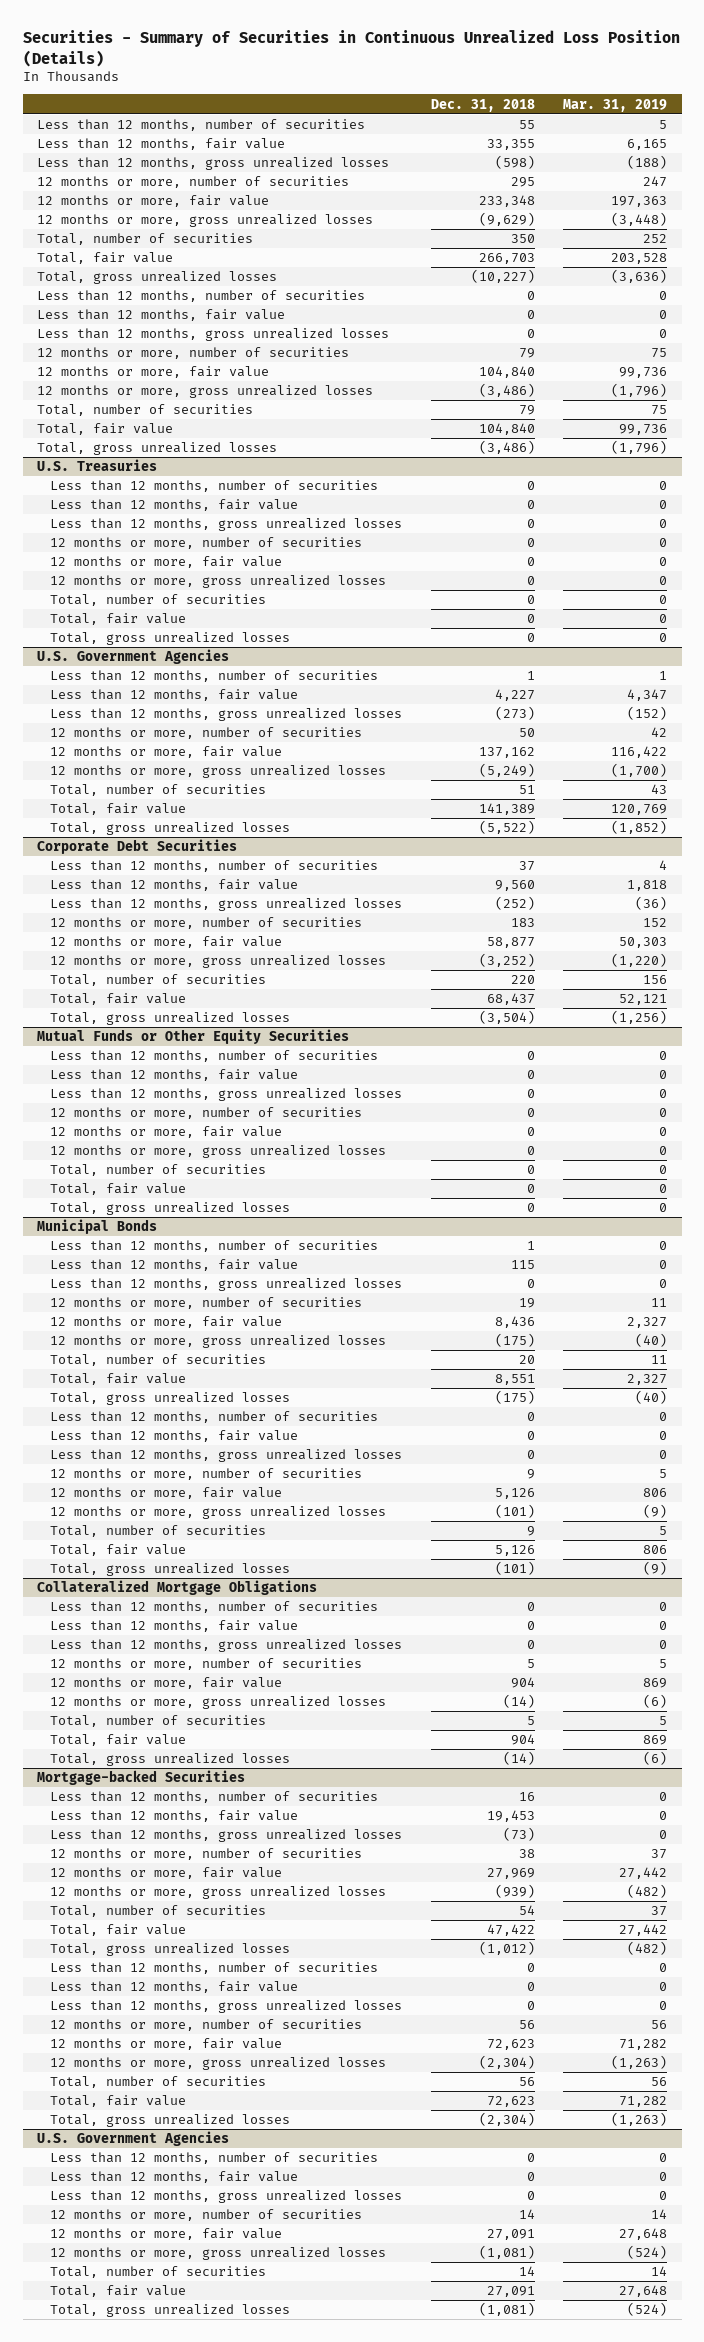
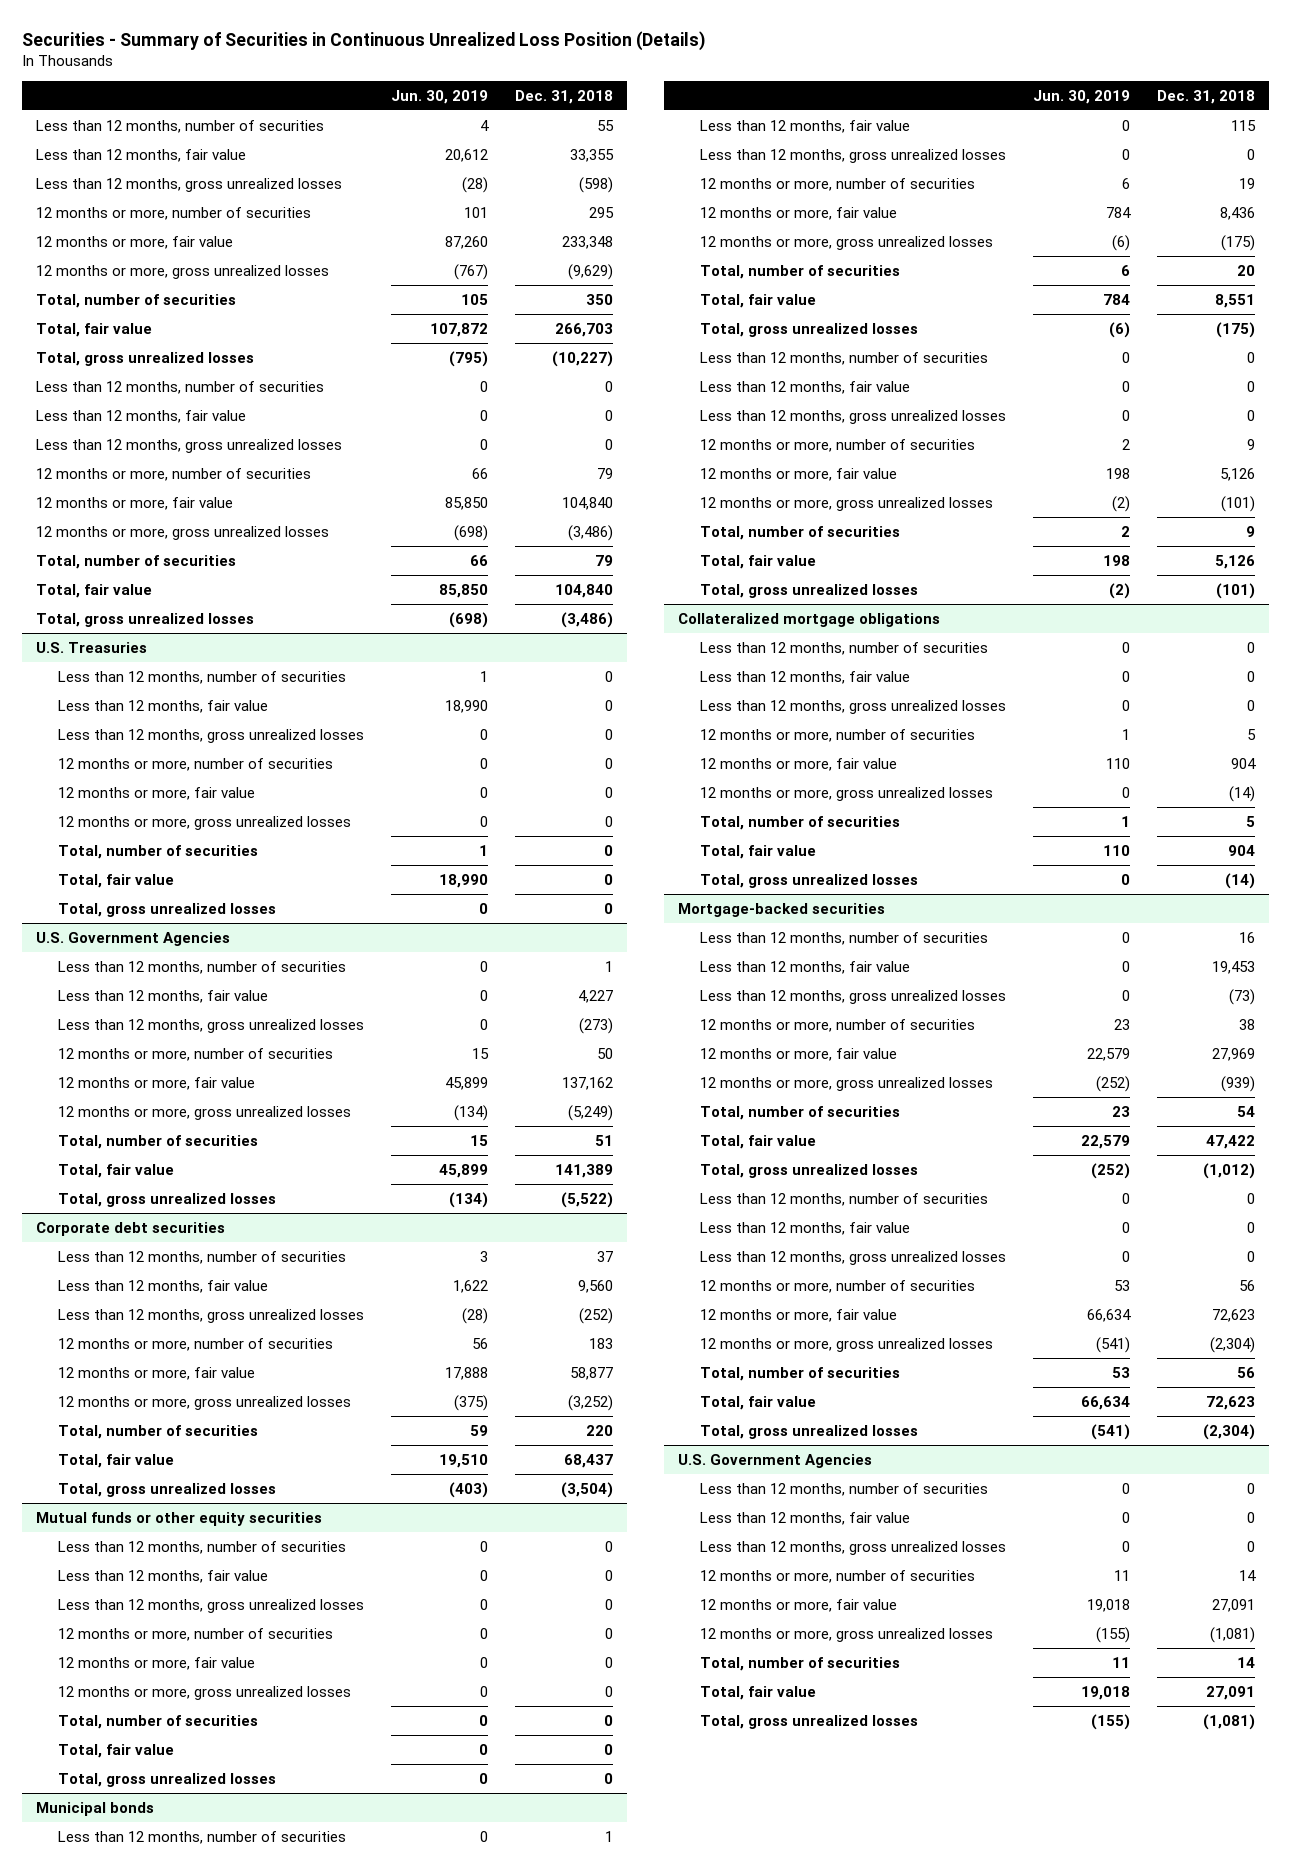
[563,98,668,112] Mar. 31, 2019 -> none
none -> [391,89,489,104] Jun. 30, 2019
[36,839,237,855] Corporate Debt Securities -> [35,1221,225,1236] Corporate debt securities
[36,1029,349,1045] Mutual Funds or Other Equity Securities -> [35,1511,322,1526] Mutual funds or other equity securities
[36,1219,157,1235] Municipal Bonds -> [35,1801,154,1816] Municipal bonds
[36,1580,317,1596] Collateralized Mortgage Obligations -> [677,612,940,627] Collateralized mortgage obligations
[36,1770,245,1786] Mortgage-backed Securities -> [677,902,885,917] Mortgage-backed securities

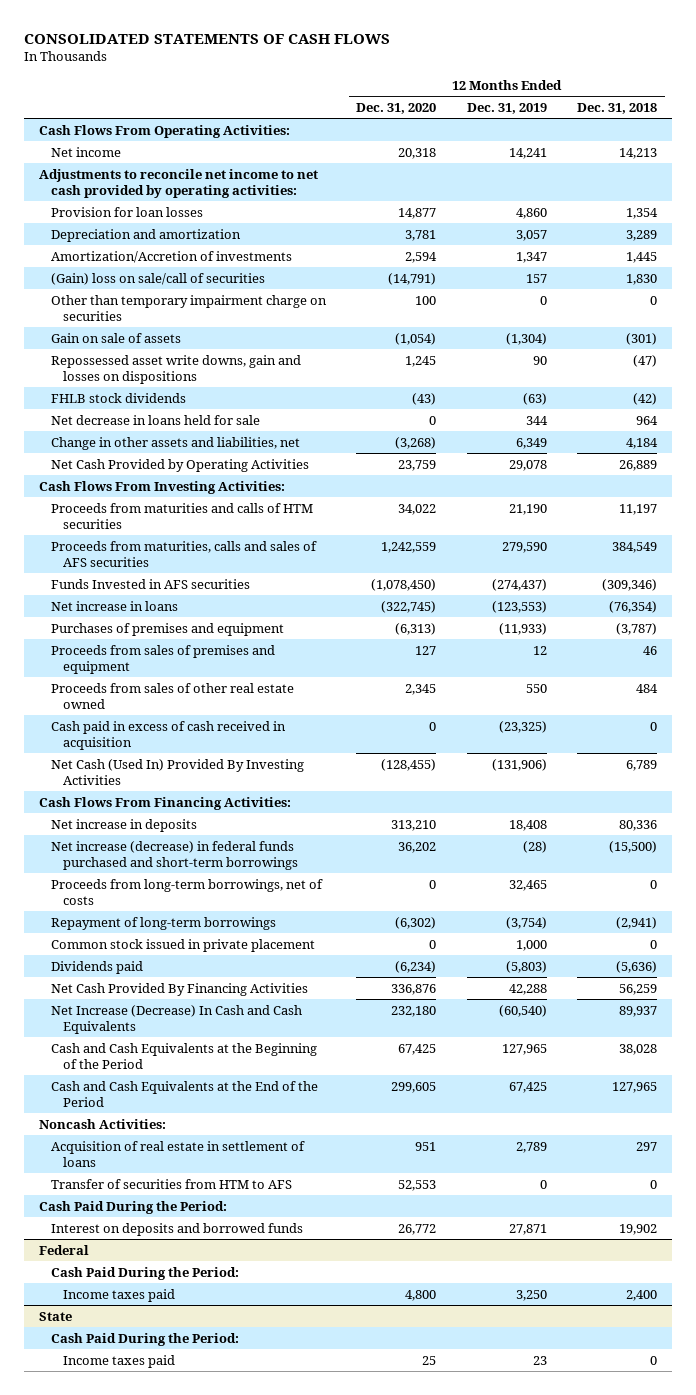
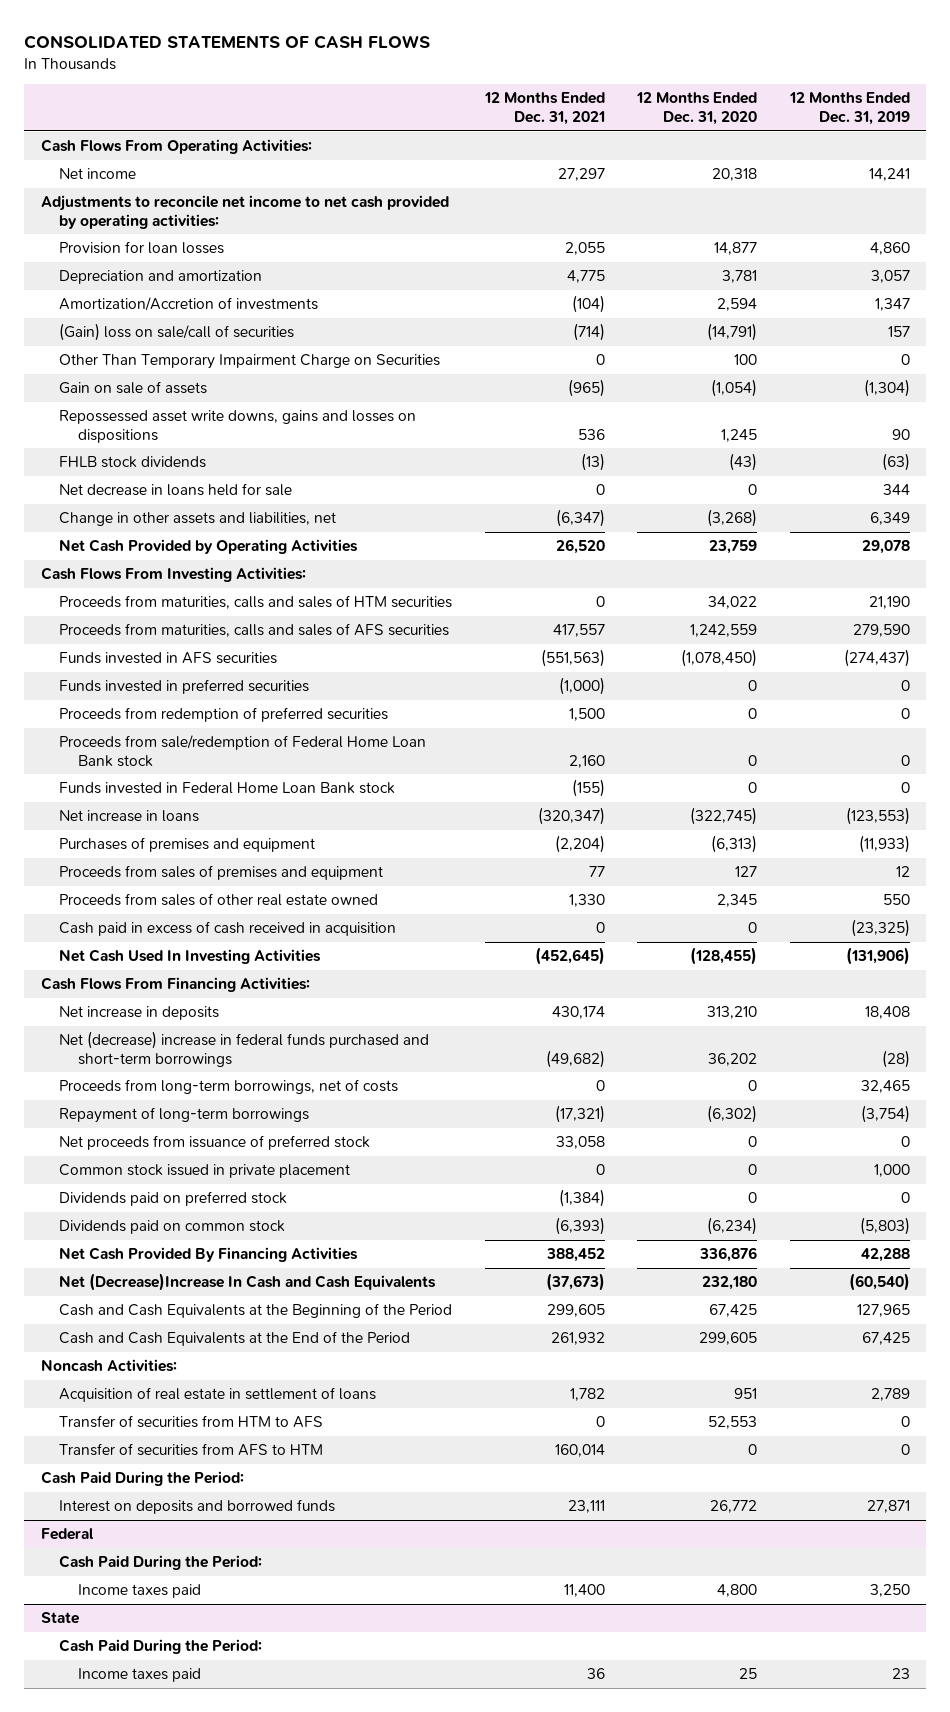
[577,102,658,114] Dec. 31, 2018 -> none
none -> [483,92,605,125] 12 Months Ended Dec. 31, 2021
[51,294,328,321] Other than temporary impairment charge on securities -> [59,354,441,370] Other Than Temporary Impairment Charge on Securities
[51,354,302,384] Repossessed asset write downs, gain and losses on dispositions -> [59,410,417,443] Repossessed asset write downs, gains and losses on dispositions
[51,502,314,529] Proceeds from maturities and calls of HTM securities -> [59,595,453,610] Proceeds from maturities, calls and sales of HTM securities
[51,578,251,589] Funds Invested in AFS securities -> [59,652,278,665] Funds invested in AFS securities
none -> [59,679,310,695] Funds invested in preferred securities
none -> [59,707,389,723] Proceeds from redemption of preferred securities
none -> [59,735,427,767] Proceeds from sale/redemption of Federal Home Loan Bank stock
none -> [59,782,396,795] Funds invested in Federal Home Loan Bank stock
[51,758,305,785] Net Cash (Used In) Provided By Investing Activities -> [59,949,322,965] Net Cash Used In Investing Activities
[51,840,299,870] Net increase (decrease) in federal funds purchased and short-term borrowings -> [59,1031,430,1067] Net (decrease) increase in federal funds purchased and short-term borrowings
none -> [59,1135,371,1151] Net proceeds from issuance of preferred stock
none -> [59,1191,288,1207] Dividends paid on preferred stock
[51,960,144,974] Dividends paid -> [59,1220,286,1235] Dividends paid on common stock
[51,1004,303,1034] Net Increase (Decrease) In Cash and Cash Equivalents -> [59,1273,437,1292] Net (Decrease)Increase In Cash and Cash Equivalents
none -> [59,1443,324,1457] Transfer of securities from AFS to HTM

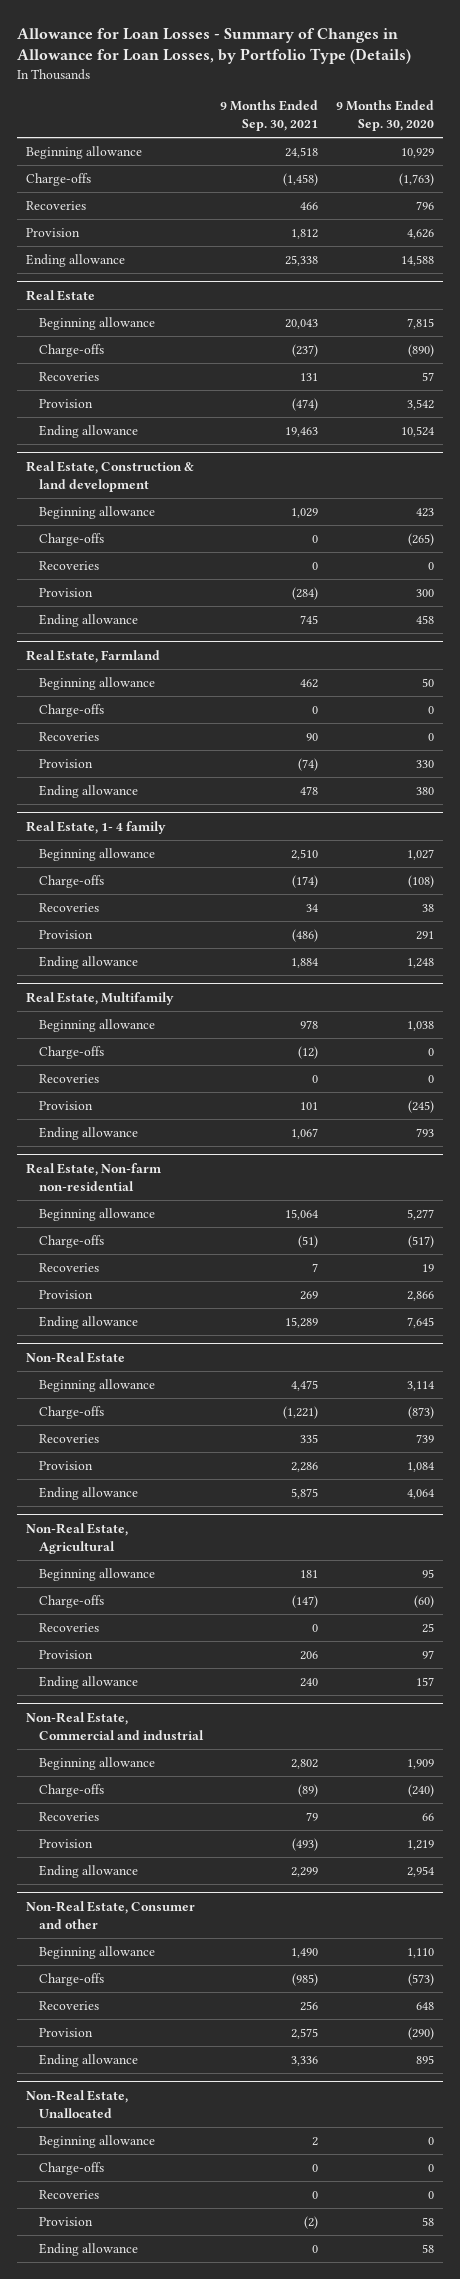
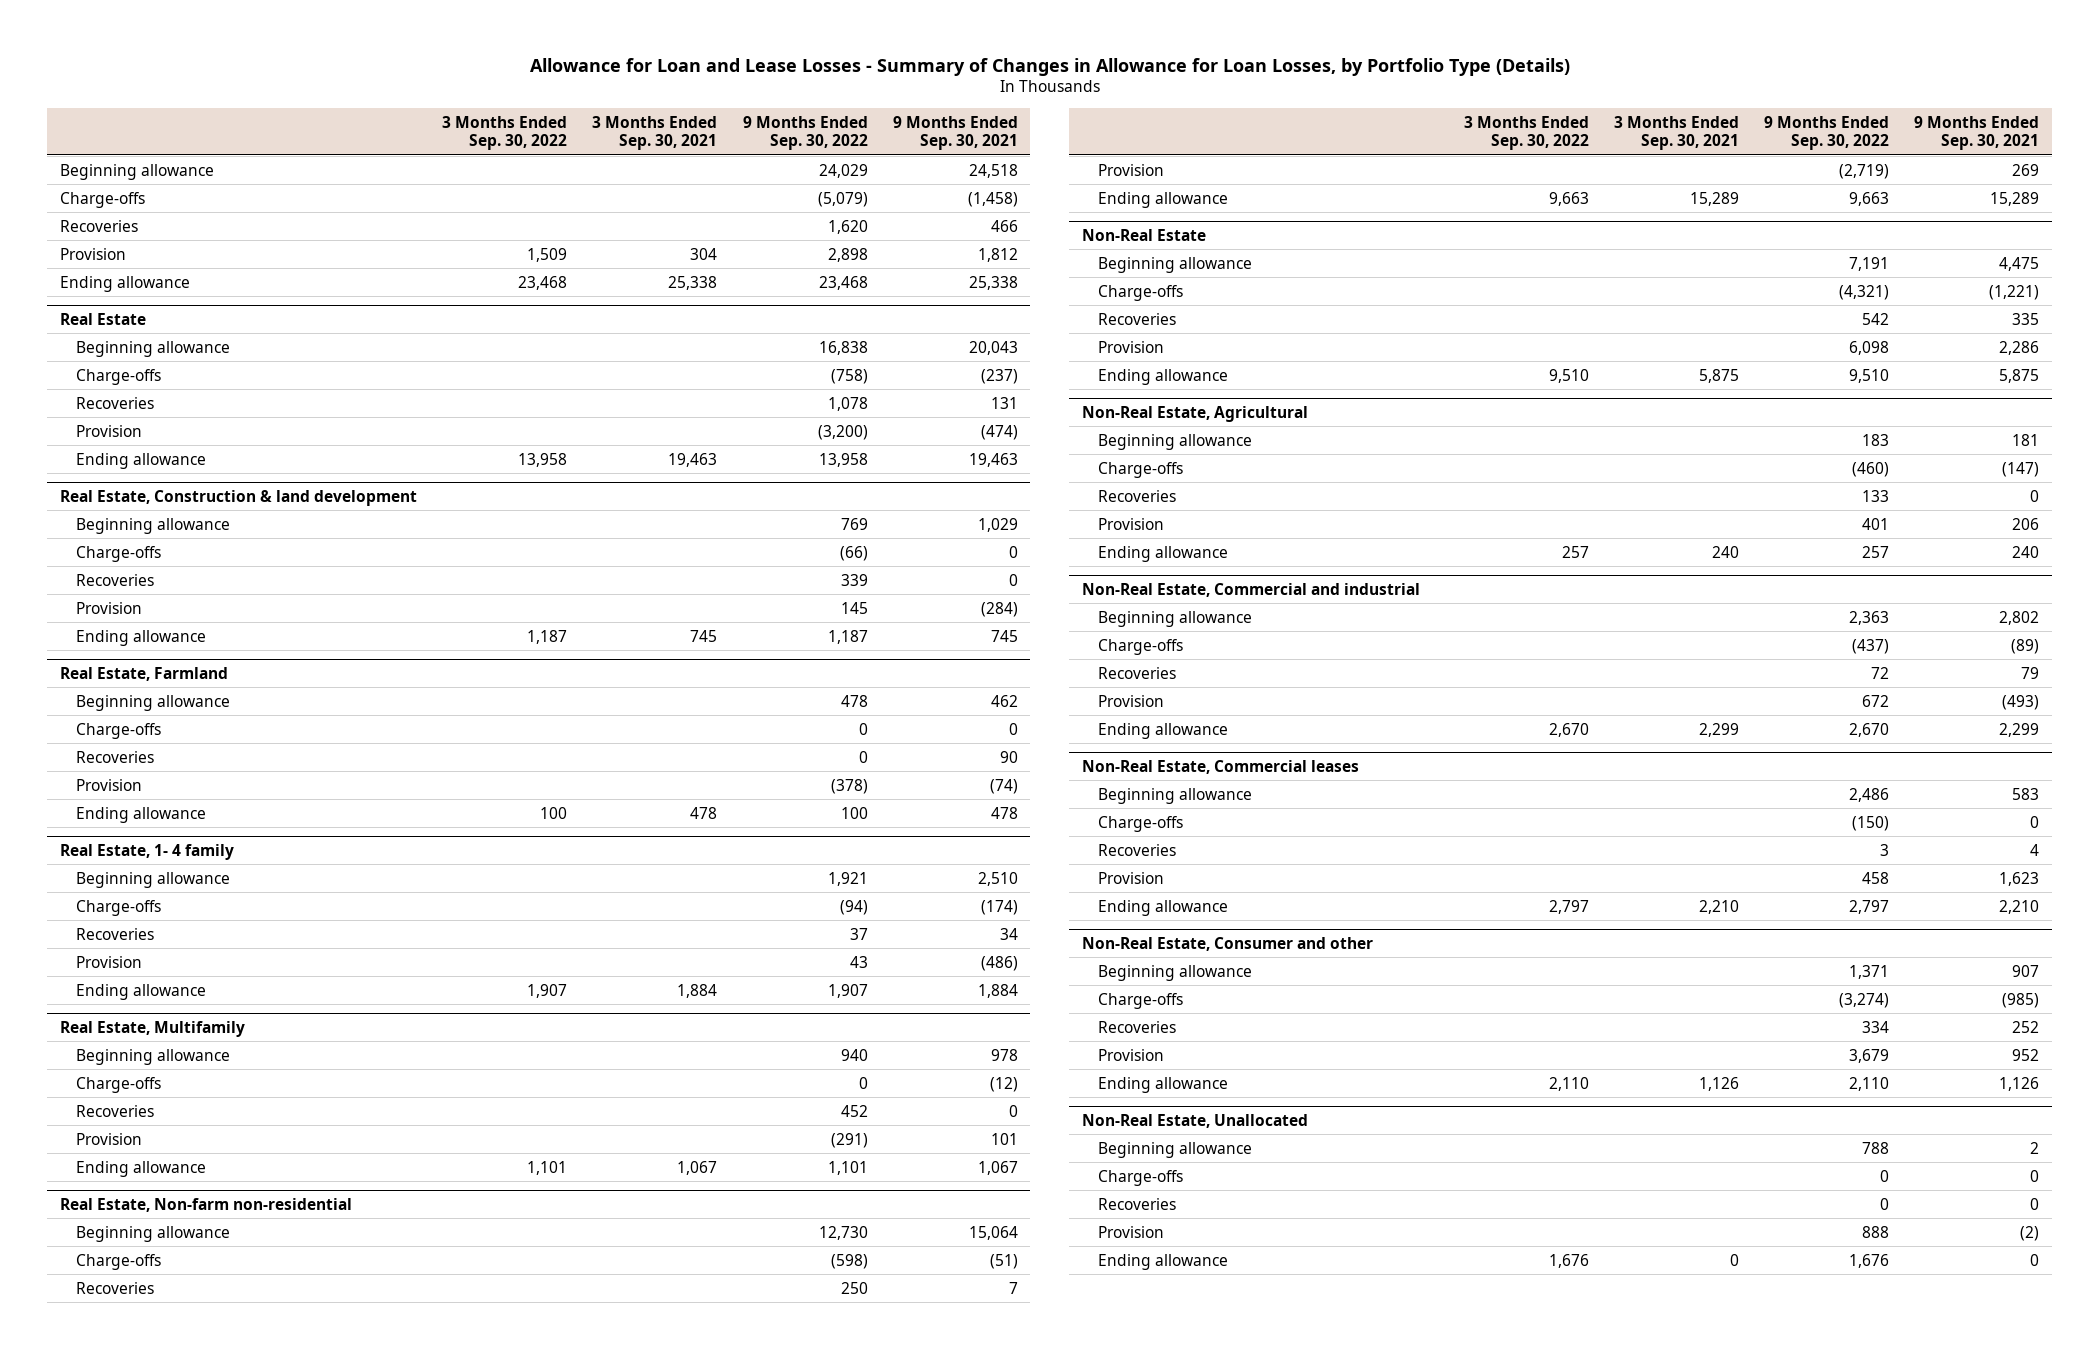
[17,27,412,65] Allowance for Loan Losses - Summary of Changes in Allowance for Loan Losses, by Portfolio Type (Details) -> [529,57,1570,76] Allowance for Loan and Lease Losses - Summary of Changes in Allowance for Loan Losses, by Portfolio Type (Details)
[335,100,434,132] 9 Months Ended Sep. 30, 2020 -> none
none -> [442,115,568,150] 3 Months Ended Sep. 30, 2022
none -> [592,115,718,150] 3 Months Ended Sep. 30, 2021
none -> [742,115,868,150] 9 Months Ended Sep. 30, 2022
none -> [1081,759,1359,774] Non-Real Estate, Commercial leases
none -> [1097,787,1252,804] Beginning allowance
none -> [1097,815,1183,832] Charge-offs
none -> [1097,843,1176,856] Recoveries
none -> [1097,871,1164,884] Provision
none -> [1097,899,1228,916] Ending allowance
[291,1948,319,1959] 1,490 -> [2012,964,2040,977] 907
[300,2001,319,2012] 256 -> [2012,1020,2040,1033] 252
[291,2028,319,2040] 2,575 -> [2012,1048,2040,1061] 952
[291,2056,319,2067] 3,336 -> [1999,1076,2040,1091] 1,126

